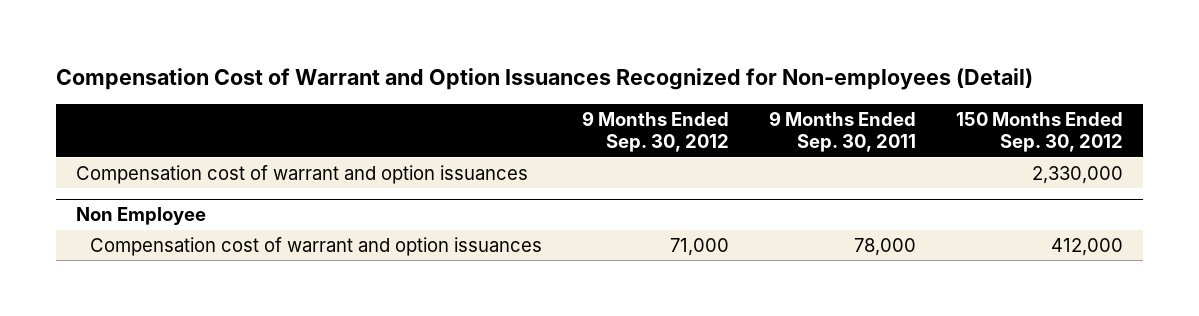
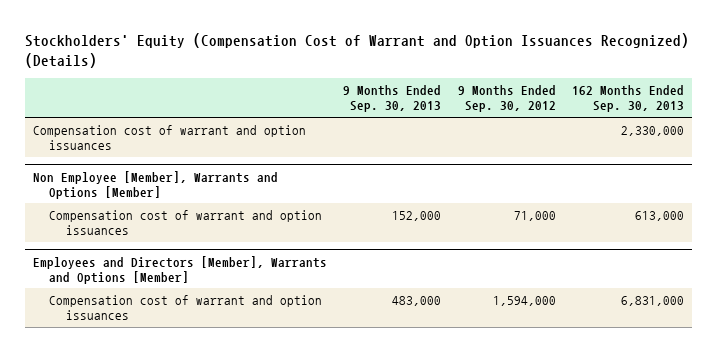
[56,68,1034,91] Compensation Cost of Warrant and Option Issuances Recognized for Non-employees (Detail) -> [24,32,689,69] Stockholders' Equity (Compensation Cost of Warrant and Option Issuances Recognized) (Details)
[768,110,916,153] 9 Months Ended Sep. 30, 2011 -> none
[955,111,1123,153] 150 Months Ended Sep. 30, 2012 -> none
none -> [343,85,442,113] 9 Months Ended Sep. 30, 2013
none -> [571,85,684,113] 162 Months Ended Sep. 30, 2013
[76,207,207,226] Non Employee -> [32,170,278,199] Non Employee [Member], Warrants and Options [Member]
none -> [32,255,327,284] Employees and Directors [Member], Warrants and Options [Member]
none -> [49,295,323,321] Compensation cost of warrant and option issuances

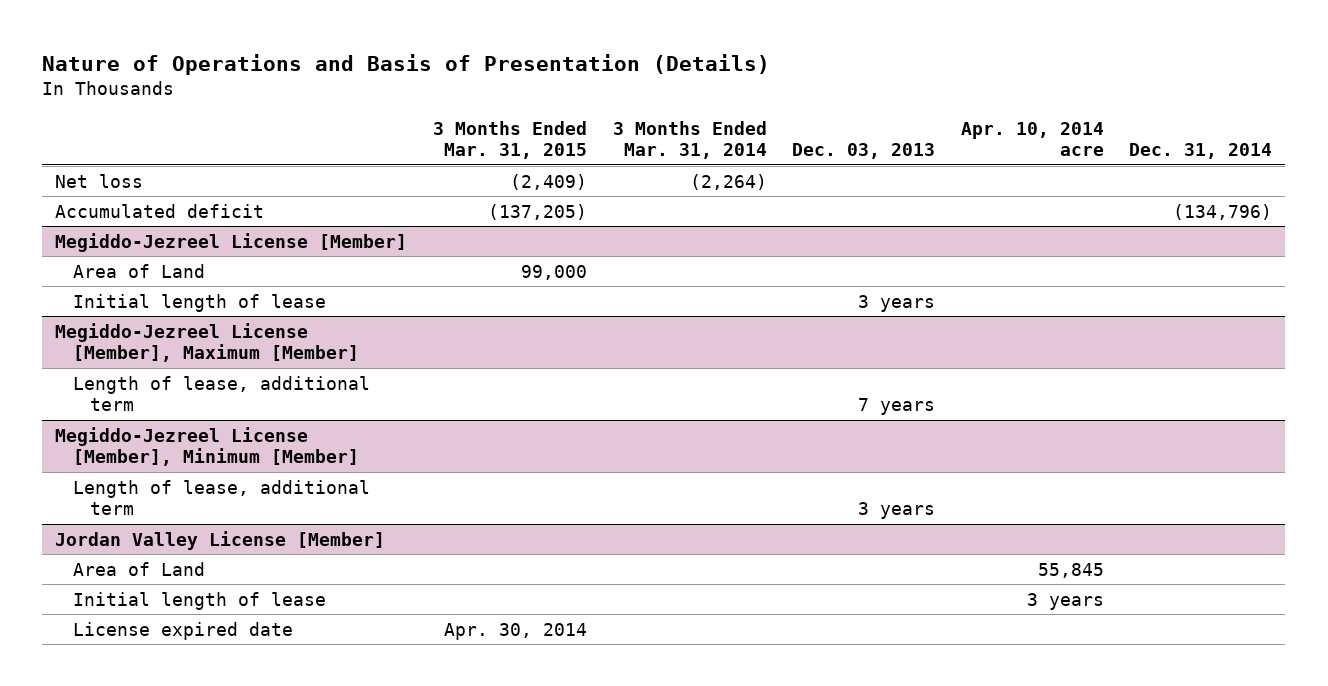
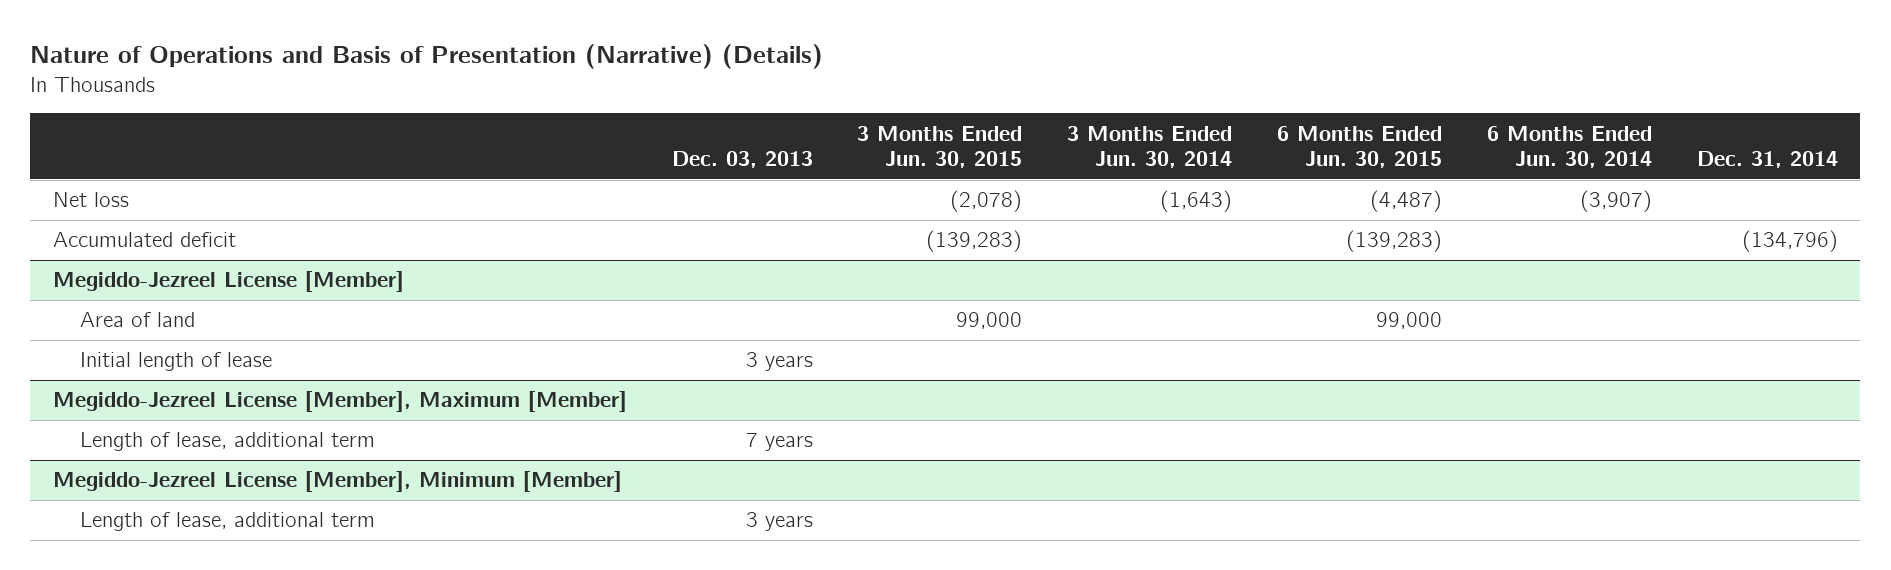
[42,53,771,75] Nature of Operations and Basis of Presentation (Details) -> [30,44,824,70] Nature of Operations and Basis of Presentation (Narrative) (Details)
[432,120,587,160] 3 Months Ended Mar. 31, 2015 -> none
[612,120,767,160] 3 Months Ended Mar. 31, 2014 -> none
[960,121,1104,157] Apr. 10, 2014 acre -> none
none -> [857,125,1023,169] 3 Months Ended Jun. 30, 2015
none -> [1067,125,1233,169] 3 Months Ended Jun. 30, 2014
none -> [1277,125,1443,169] 6 Months Ended Jun. 30, 2015
none -> [1487,125,1653,169] 6 Months Ended Jun. 30, 2014
[72,263,205,278] Area of Land -> [79,312,195,328] Area of land
[55,530,386,550] Jordan Valley License [Member] -> none
[72,561,205,576] Area of Land -> none
[72,591,326,610] Initial length of lease -> none
[72,621,293,640] License expired date -> none

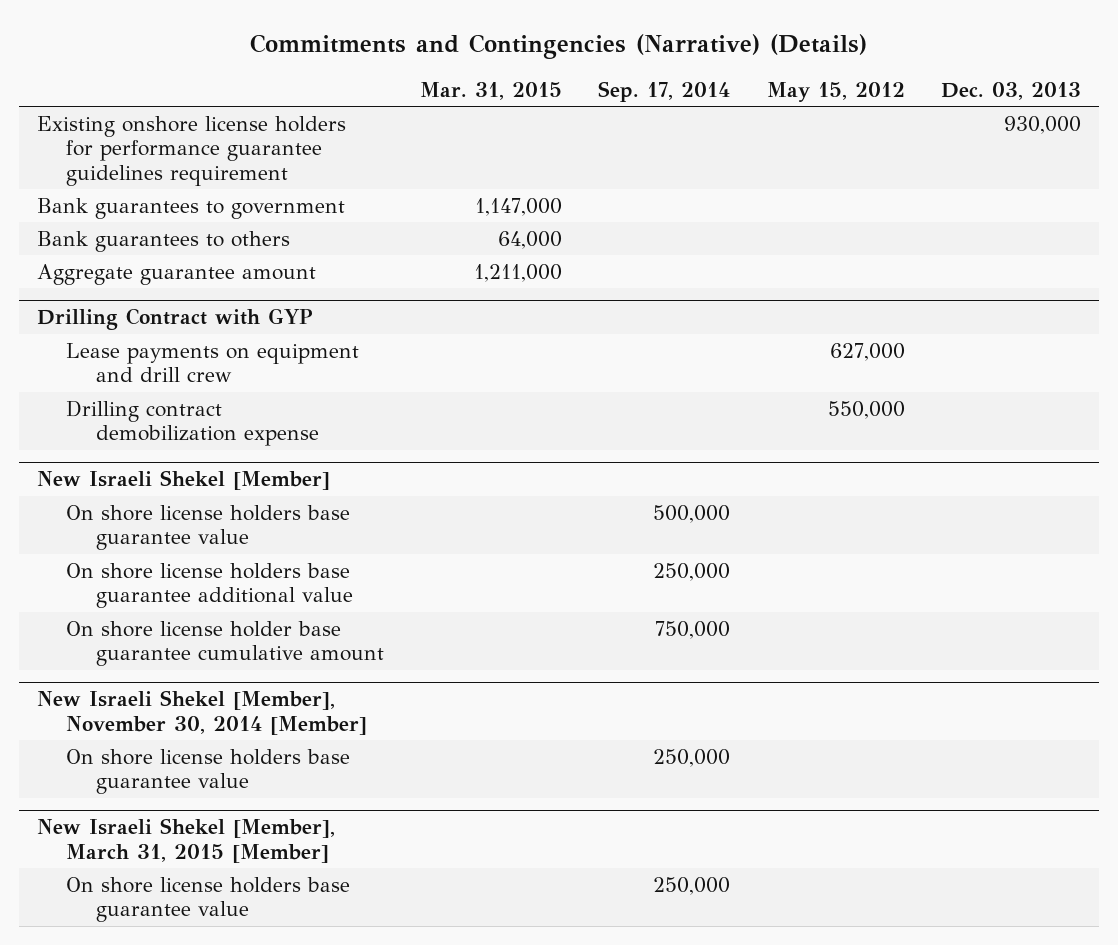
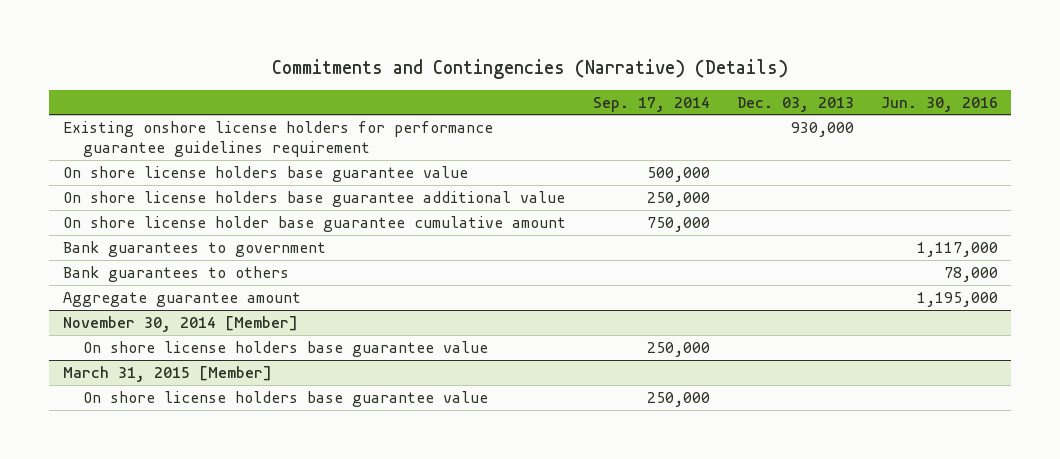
[420,81,563,100] Mar. 31, 2015 -> none
[766,81,905,102] May 15, 2012 -> none
none -> [880,96,998,112] Jun. 30, 2016
none -> [62,165,468,182] On shore license holders base guarantee value
none -> [62,190,565,207] On shore license holders base guarantee additional value
none -> [62,215,566,232] On shore license holder base guarantee cumulative amount
[36,308,313,331] Drilling Contract with GYP -> none
[66,343,360,383] Lease payments on equipment and drill crew -> none
[66,400,319,447] Drilling contract demobilization expense -> none
[36,470,330,491] New Israeli Shekel [Member] -> none
[66,505,351,551] On shore license holders base guarantee value -> none
[66,563,353,609] On shore license holders base guarantee additional value -> none
[66,621,384,667] On shore license holder base guarantee cumulative amount -> none
[36,690,368,735] New Israeli Shekel [Member], November 30, 2014 [Member] -> [62,315,298,332] November 30, 2014 [Member]
[36,818,335,863] New Israeli Shekel [Member], March 31, 2015 [Member] -> [62,365,272,382] March 31, 2015 [Member]

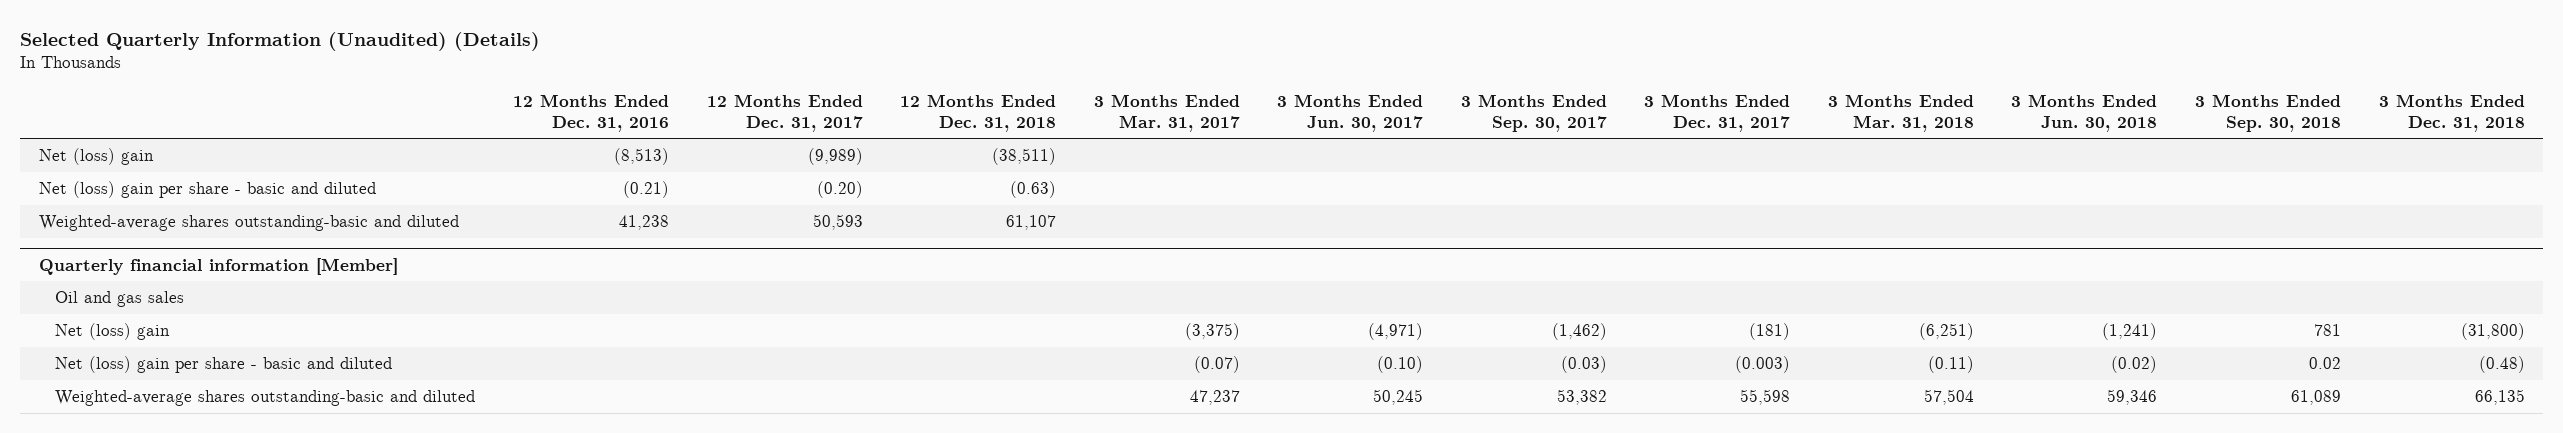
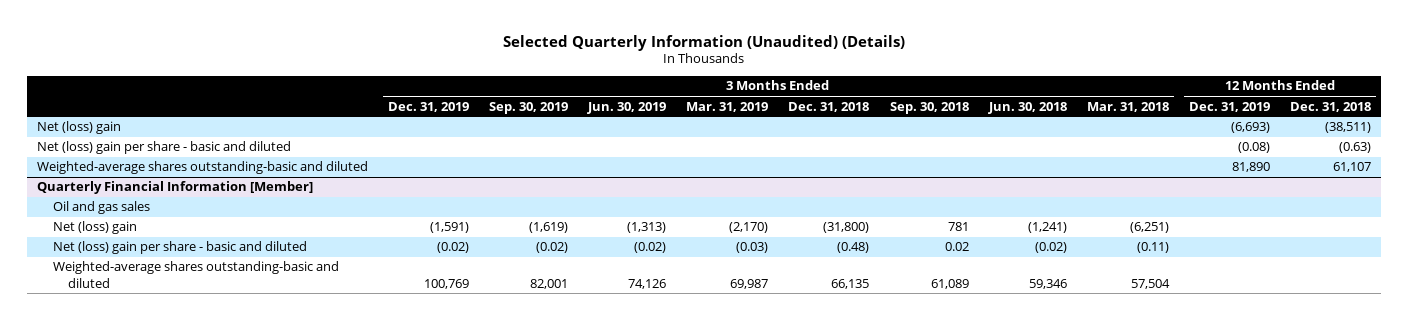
[513,94,670,132] 12 Months Ended Dec. 31, 2016 -> none
[706,94,863,132] 12 Months Ended Dec. 31, 2017 -> none
[1093,94,1240,132] 3 Months Ended Mar. 31, 2017 -> none
[1277,94,1424,132] 3 Months Ended Jun. 30, 2017 -> none
[1460,94,1607,132] 3 Months Ended Sep. 30, 2017 -> none
[1644,94,1791,132] 3 Months Ended Dec. 31, 2017 -> none
none -> [388,101,470,112] Dec. 31, 2019
none -> [489,101,569,114] Sep. 30, 2019
none -> [587,101,667,114] Jun. 30, 2019
none -> [686,101,769,112] Mar. 31, 2019
none -> [1188,101,1270,112] Dec. 31, 2019
[38,257,398,275] Quarterly financial information [Member] -> [37,181,314,195] Quarterly Financial Information [Member]

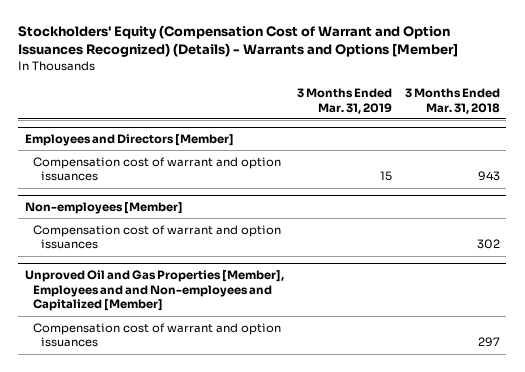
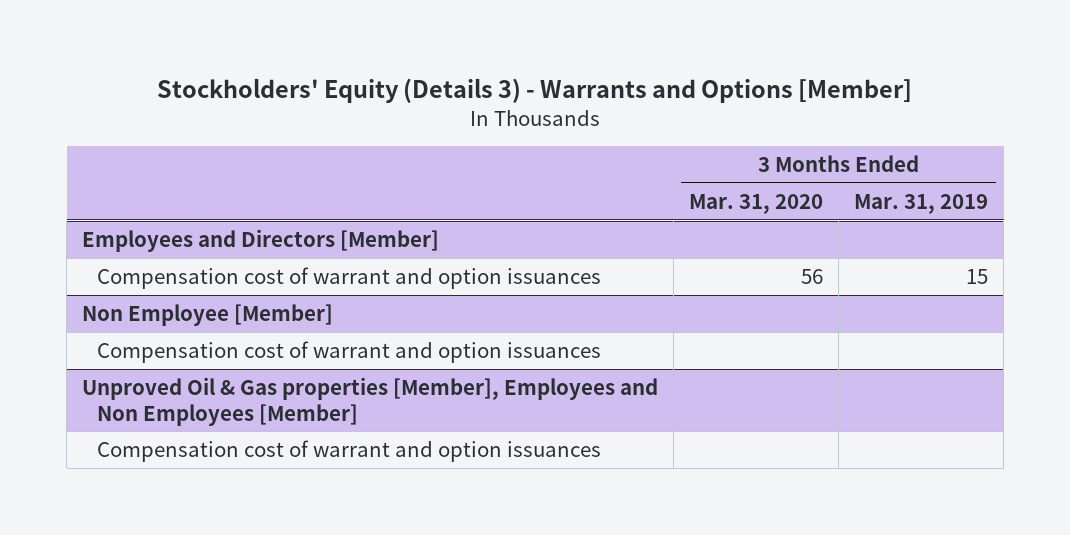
[18,25,459,58] Stockholders' Equity (Compensation Cost of Warrant and Option Issuances Recognized) (Details) - Warrants and Options [Member] -> [157,78,913,104] Stockholders' Equity (Details 3) - Warrants and Options [Member]
[404,87,500,114] 3 Months Ended Mar. 31, 2018 -> none
none -> [689,193,824,214] Mar. 31, 2020
[24,202,183,215] Non-employees [Member] -> [82,303,334,326] Non Employee [Member]
[24,270,284,312] Unproved Oil and Gas Properties [Member], Employees and and Non-employees and Capitalized [Member] -> [82,376,659,426] Unproved Oil & Gas properties [Member], Employees and Non Employees [Member]

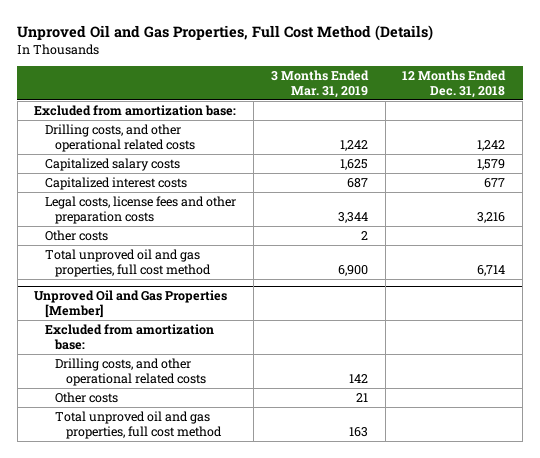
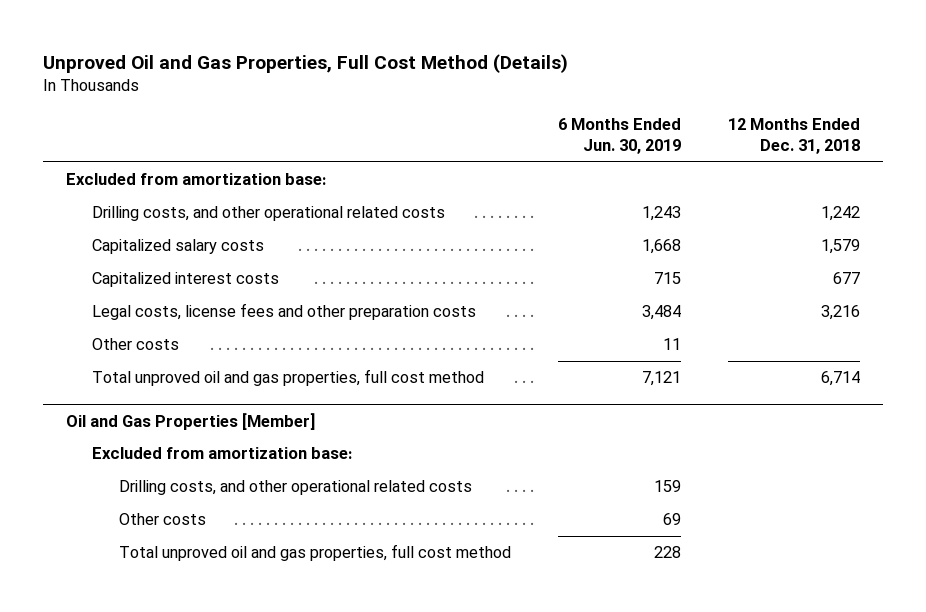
[270,70,369,98] 3 Months Ended Mar. 31, 2019 -> none
none -> [557,118,681,155] 6 Months Ended Jun. 30, 2019
[34,290,228,319] Unproved Oil and Gas Properties [Member] -> [66,412,317,430] Oil and Gas Properties [Member]

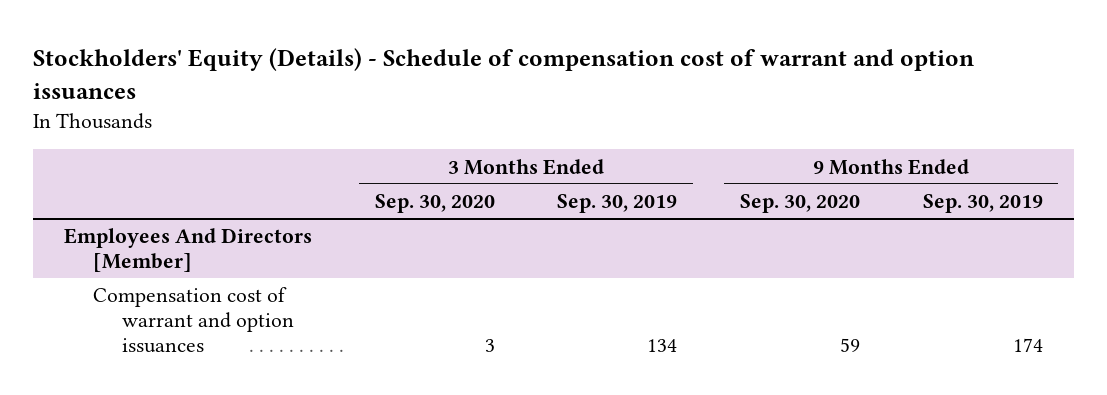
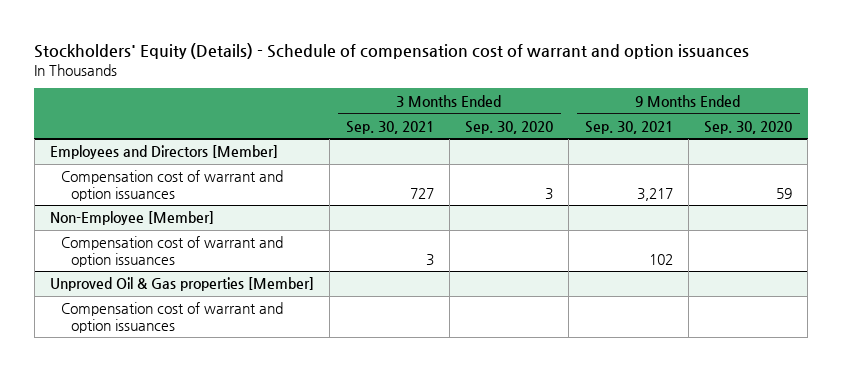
[557,194,678,214] Sep. 30, 2019 -> none
[922,194,1043,214] Sep. 30, 2019 -> none
none -> [345,120,434,134] Sep. 30, 2021
none -> [584,120,673,134] Sep. 30, 2021
[64,228,313,273] Employees And Directors [Member] -> [50,145,279,160] Employees and Directors [Member]
none -> [50,211,215,226] Non-Employee [Member]
none -> [60,236,283,267] Compensation cost of warrant and option issuances
none -> [50,277,315,292] Unproved Oil & Gas properties [Member]
none -> [60,302,283,333] Compensation cost of warrant and option issuances

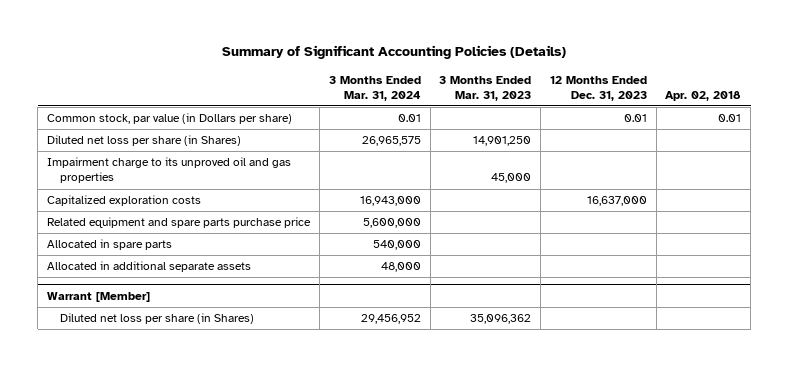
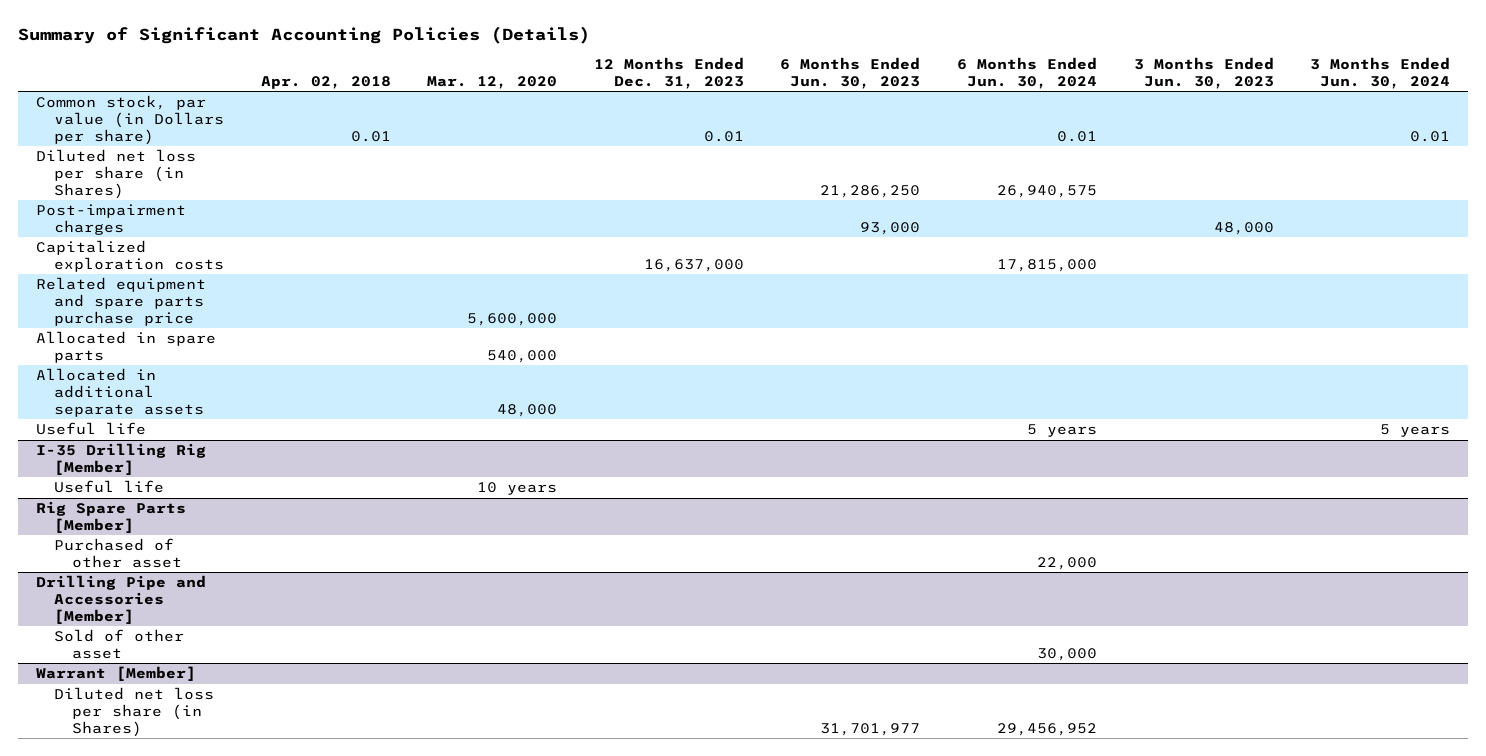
[328,75,421,101] 3 Months Ended Mar. 31, 2024 -> none
[439,75,532,101] 3 Months Ended Mar. 31, 2023 -> none
none -> [427,75,558,89] Mar. 12, 2020
none -> [780,56,921,89] 6 Months Ended Jun. 30, 2023
none -> [957,56,1098,89] 6 Months Ended Jun. 30, 2024
none -> [1133,56,1274,89] 3 Months Ended Jun. 30, 2023
none -> [1310,56,1451,89] 3 Months Ended Jun. 30, 2024
[47,157,292,184] Impairment charge to its unproved oil and gas properties -> [36,204,187,235] Post-impairment charges
none -> [36,422,147,436] Useful life
none -> [36,443,207,475] I-35 Drilling Rig [Member]
none -> [54,480,165,494] Useful life
none -> [36,501,187,533] Rig Spare Parts [Member]
none -> [54,538,183,568] Purchased of other asset
none -> [36,575,207,624] Drilling Pipe and Accessories [Member]
none -> [54,629,185,659] Sold of other asset

